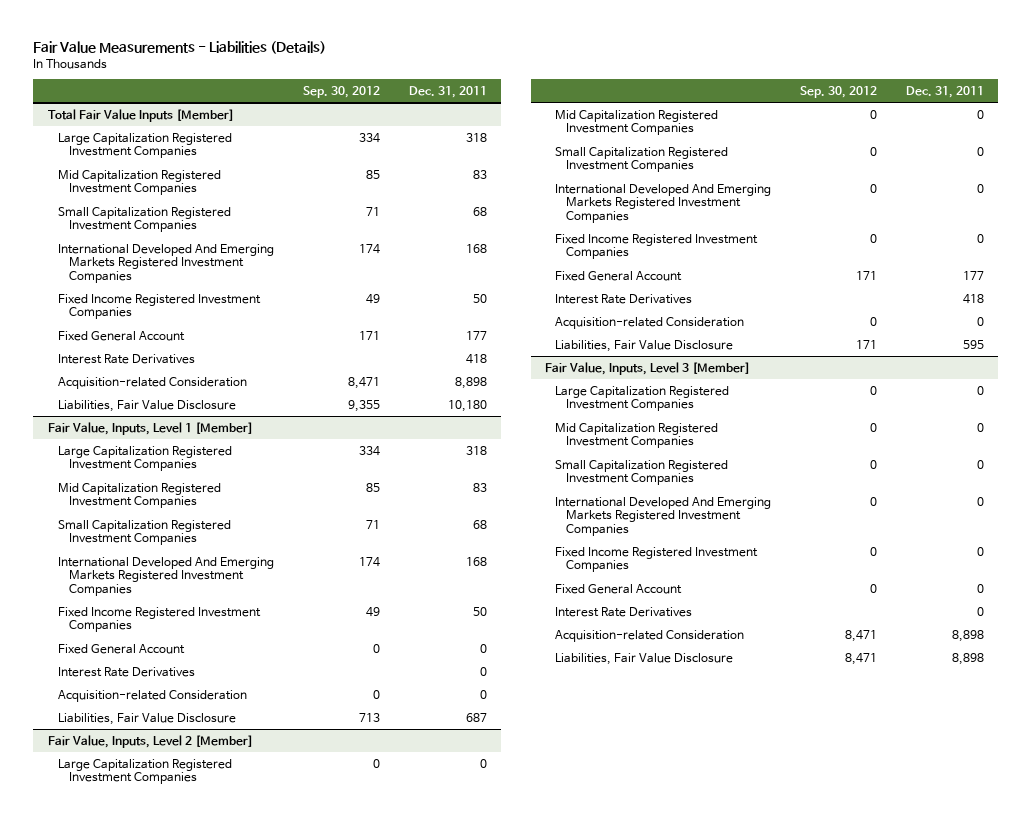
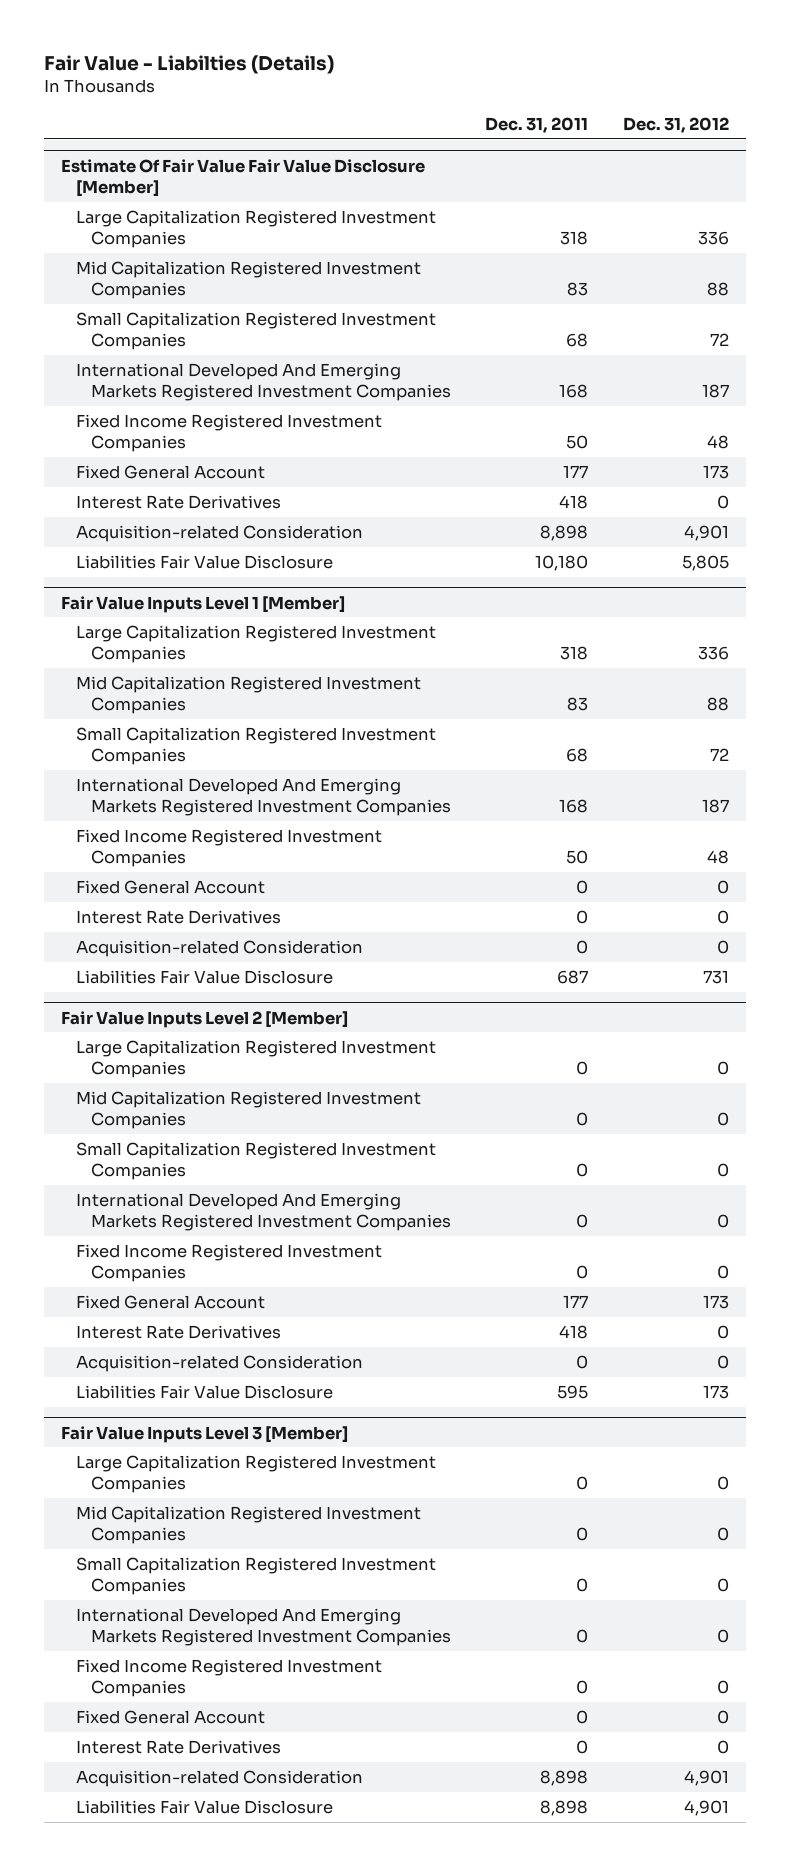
[33,40,327,54] Fair Value Measurements - Liabilities (Details) -> [44,54,335,74] Fair Value - Liabilties (Details)
[303,86,381,99] Sep. 30, 2012 -> none
none -> [622,116,729,133] Dec. 31, 2012
[47,108,234,122] Total Fair Value Inputs [Member] -> none
none -> [61,158,426,197] Estimate Of Fair Value Fair Value Disclosure [Member]
[58,399,237,412] Liabilities, Fair Value Disclosure -> [76,554,334,569] Liabilities Fair Value Disclosure
[47,421,253,435] Fair Value, Inputs, Level 1 [Member] -> [61,595,346,613] Fair Value Inputs Level 1 [Member]
[58,712,237,725] Liabilities, Fair Value Disclosure -> [76,969,334,984] Liabilities Fair Value Disclosure
[47,734,253,748] Fair Value, Inputs, Level 2 [Member] -> [61,1010,349,1028] Fair Value Inputs Level 2 [Member]
[555,339,734,352] Liabilities, Fair Value Disclosure -> [76,1384,334,1399] Liabilities Fair Value Disclosure
[544,361,750,375] Fair Value, Inputs, Level 3 [Member] -> [61,1425,349,1443] Fair Value Inputs Level 3 [Member]
[555,652,734,665] Liabilities, Fair Value Disclosure -> [76,1799,334,1814] Liabilities Fair Value Disclosure

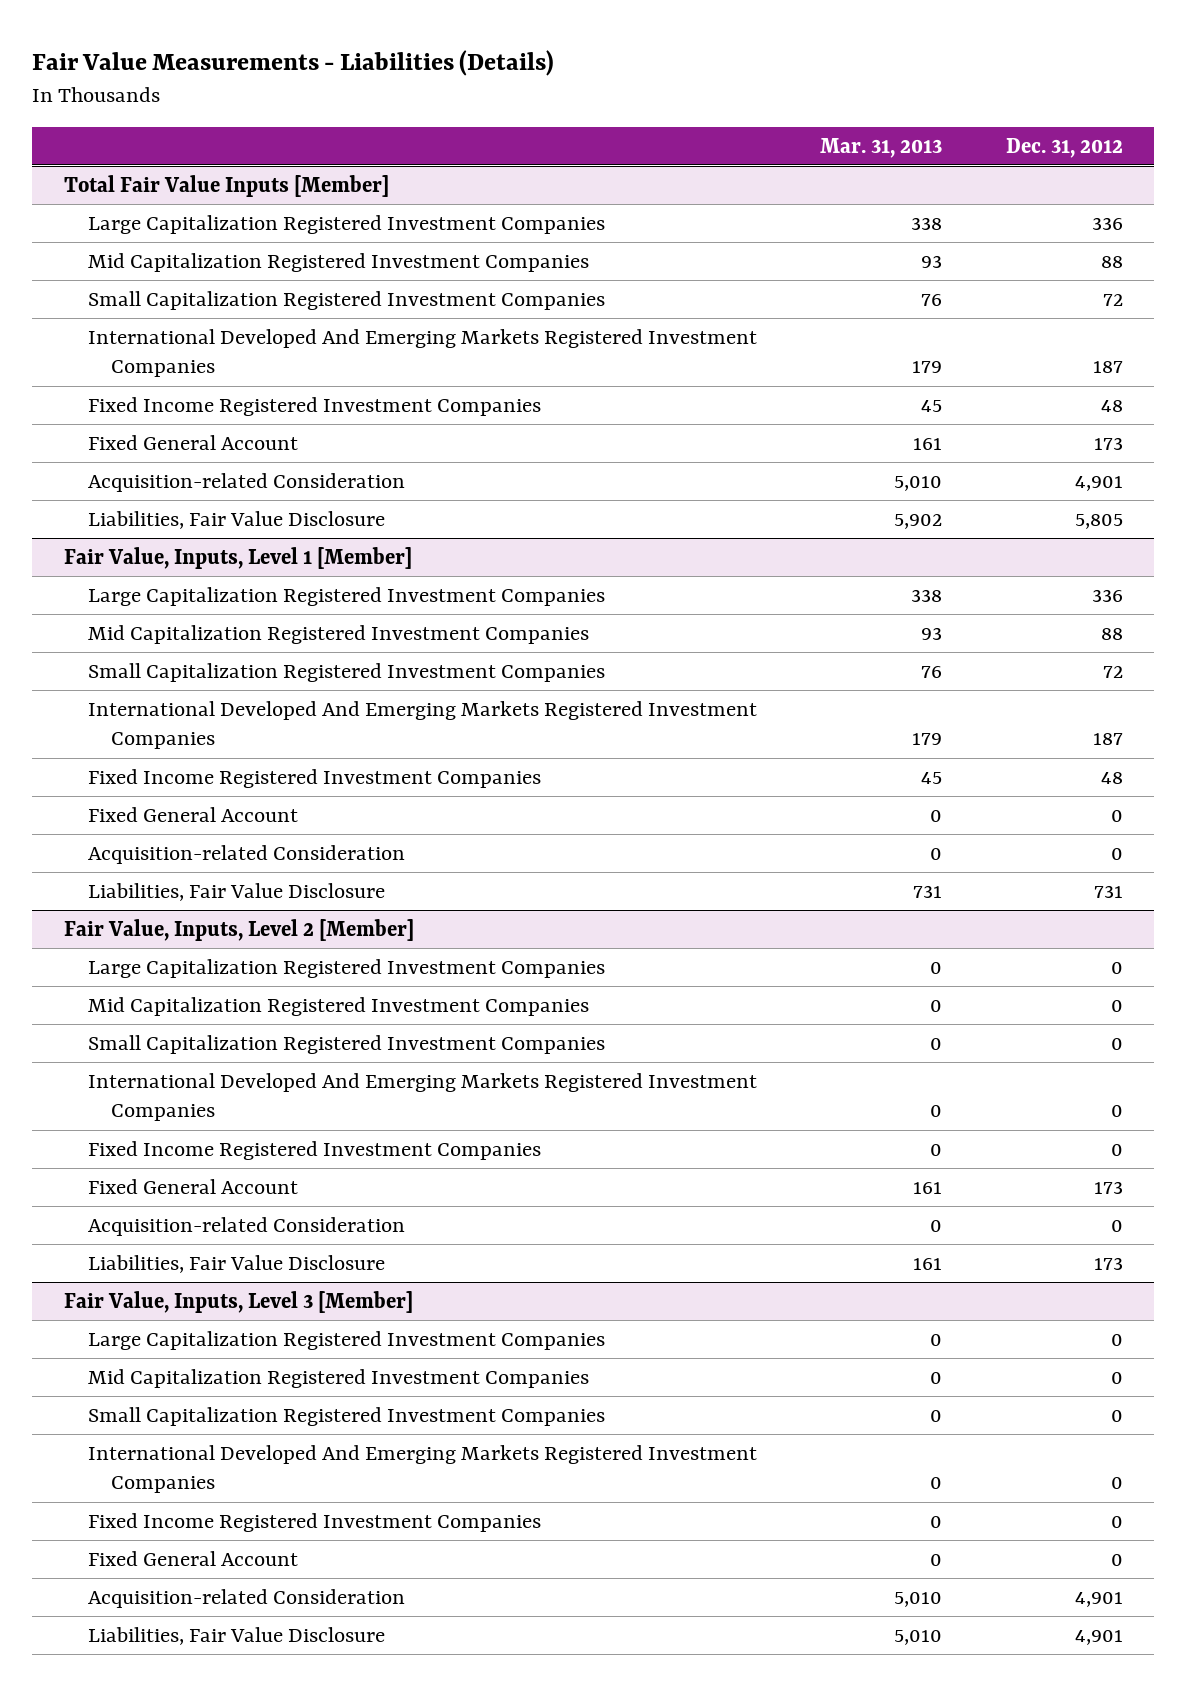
[44,54,335,74] Fair Value - Liabilties (Details) -> [32,49,555,76] Fair Value Measurements - Liabilities (Details)
[485,116,589,133] Dec. 31, 2011 -> none
none -> [820,137,943,158] Mar. 31, 2013
[61,158,426,197] Estimate Of Fair Value Fair Value Disclosure [Member] -> none
none -> [63,174,389,197] Total Fair Value Inputs [Member]
[76,494,282,509] Interest Rate Derivatives -> none
[76,554,334,569] Liabilities Fair Value Disclosure -> [87,510,385,529] Liabilities, Fair Value Disclosure
[61,595,346,613] Fair Value Inputs Level 1 [Member] -> [63,546,412,569] Fair Value, Inputs, Level 1 [Member]
[76,909,282,924] Interest Rate Derivatives -> none
[76,969,334,984] Liabilities Fair Value Disclosure -> [87,882,385,901] Liabilities, Fair Value Disclosure
[61,1010,349,1028] Fair Value Inputs Level 2 [Member] -> [63,918,414,941] Fair Value, Inputs, Level 2 [Member]
[76,1324,282,1339] Interest Rate Derivatives -> none
[76,1384,334,1399] Liabilities Fair Value Disclosure -> [87,1254,385,1273] Liabilities, Fair Value Disclosure
[61,1425,349,1443] Fair Value Inputs Level 3 [Member] -> [63,1290,413,1313] Fair Value, Inputs, Level 3 [Member]
[76,1739,282,1754] Interest Rate Derivatives -> none
[76,1799,334,1814] Liabilities Fair Value Disclosure -> [87,1626,385,1645] Liabilities, Fair Value Disclosure

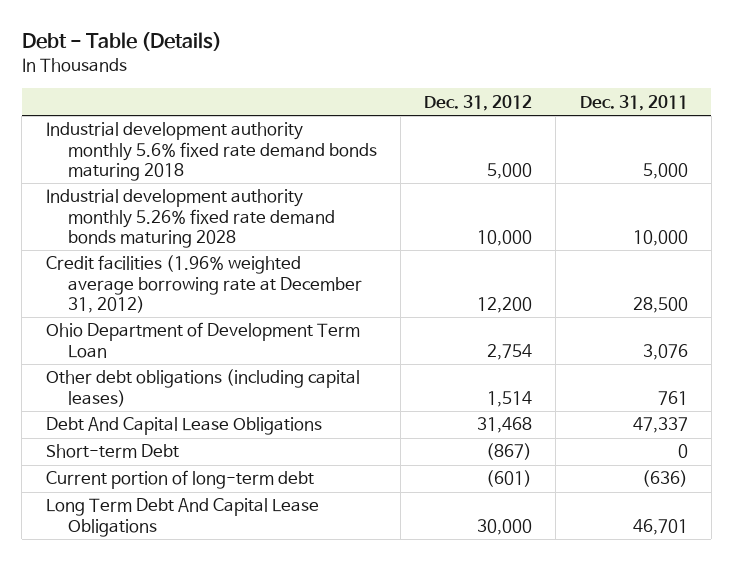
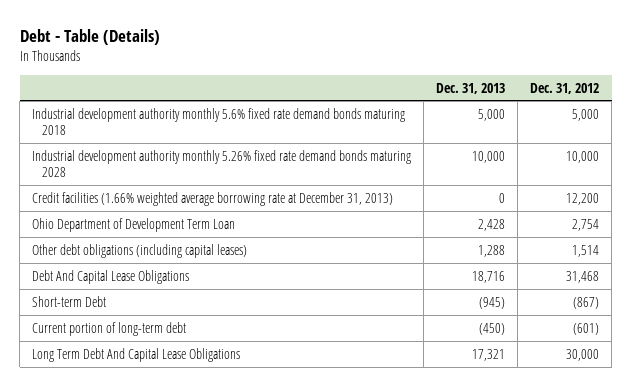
[579,94,688,111] Dec. 31, 2011 -> none
none -> [436,82,506,94] Dec. 31, 2013
[45,255,362,313] Credit facilities (1.96% weighted average borrowing rate at December 31, 2012) -> [32,191,394,206] Credit facilities (1.66% weighted average borrowing rate at December 31, 2013)

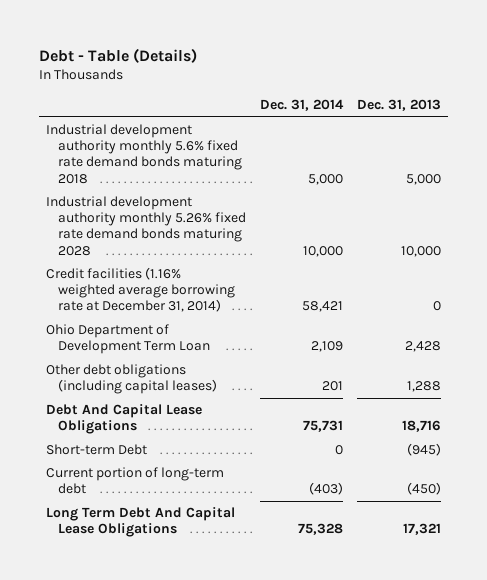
[530,82,600,94] Dec. 31, 2012 -> none
none -> [259,99,344,112] Dec. 31, 2014
[32,191,394,206] Credit facilities (1.66% weighted average borrowing rate at December 31, 2013) -> [46,267,235,313] Credit facilities (1.16% weighted average borrowing rate at December 31, 2014)

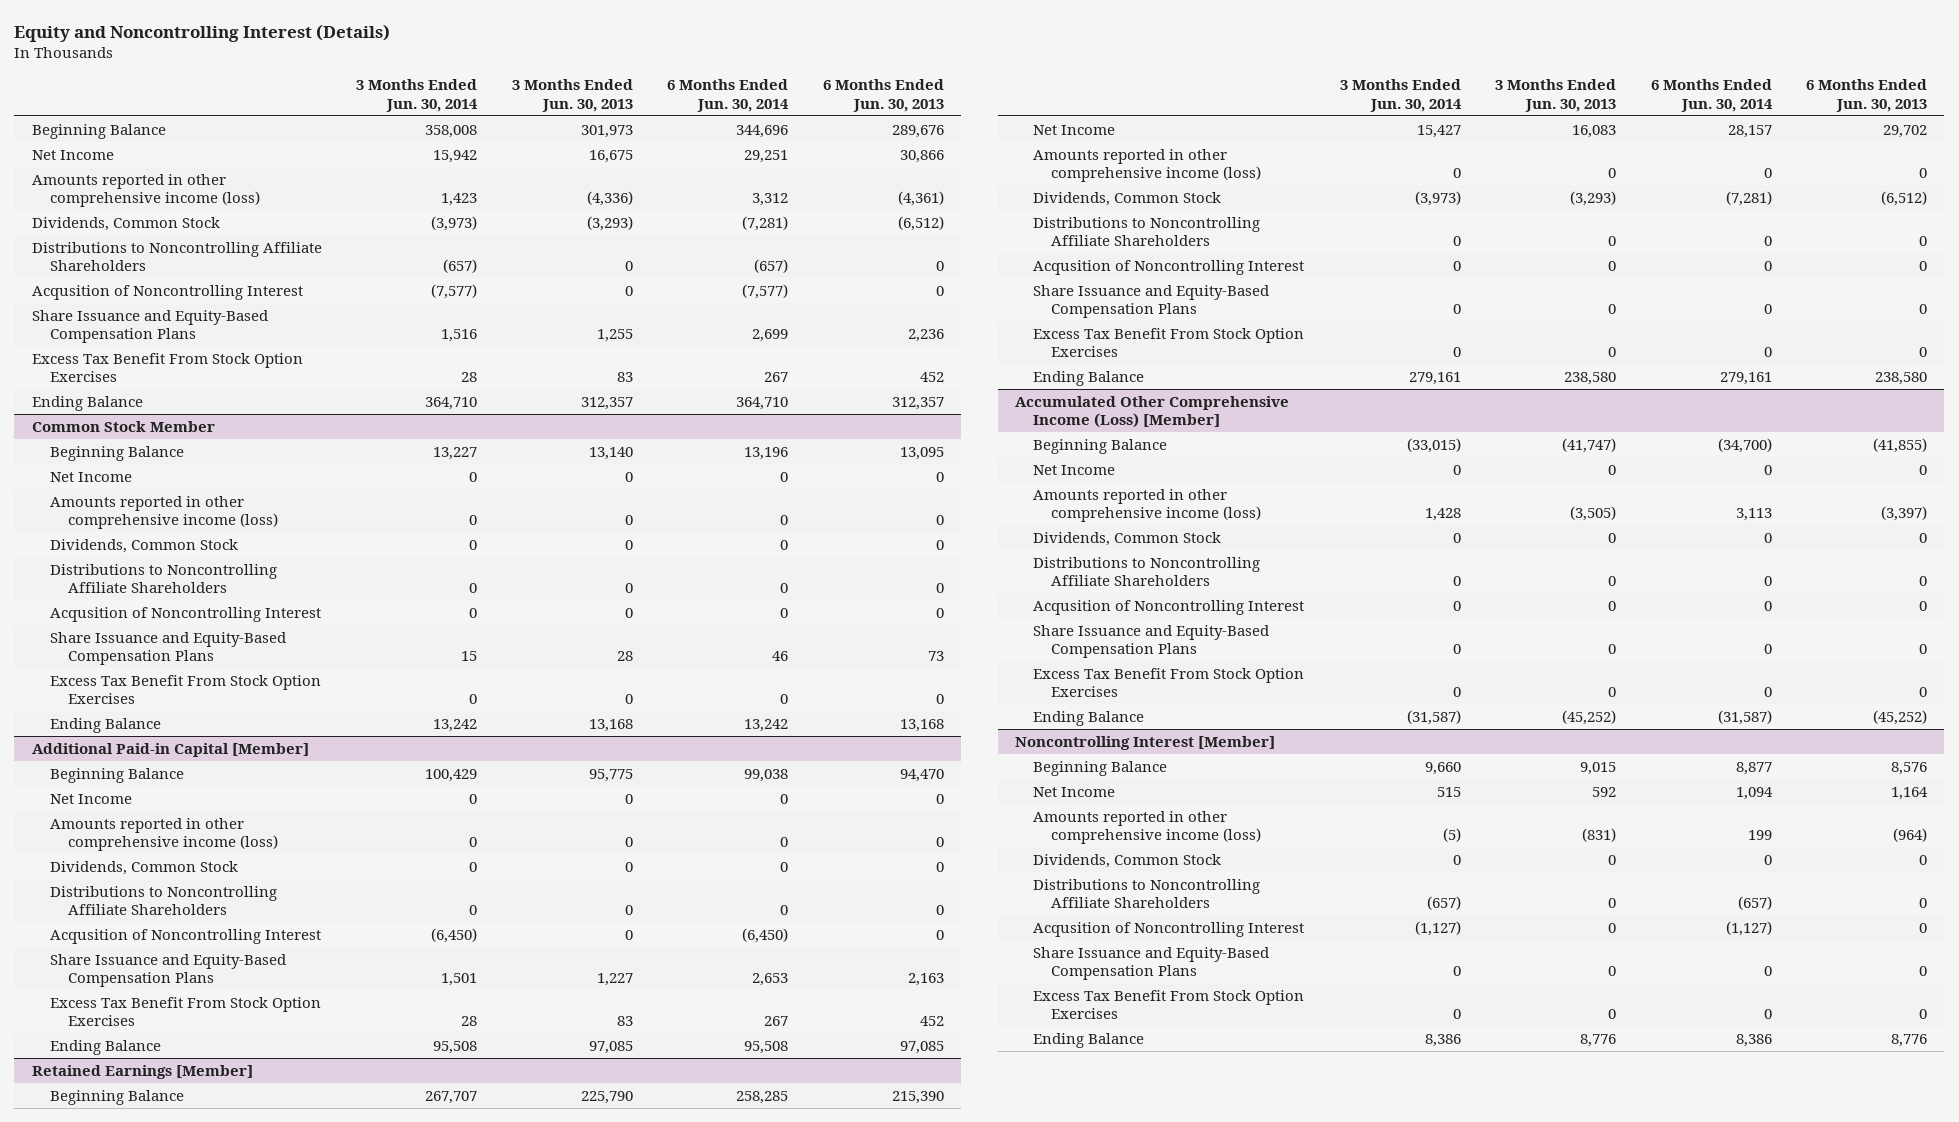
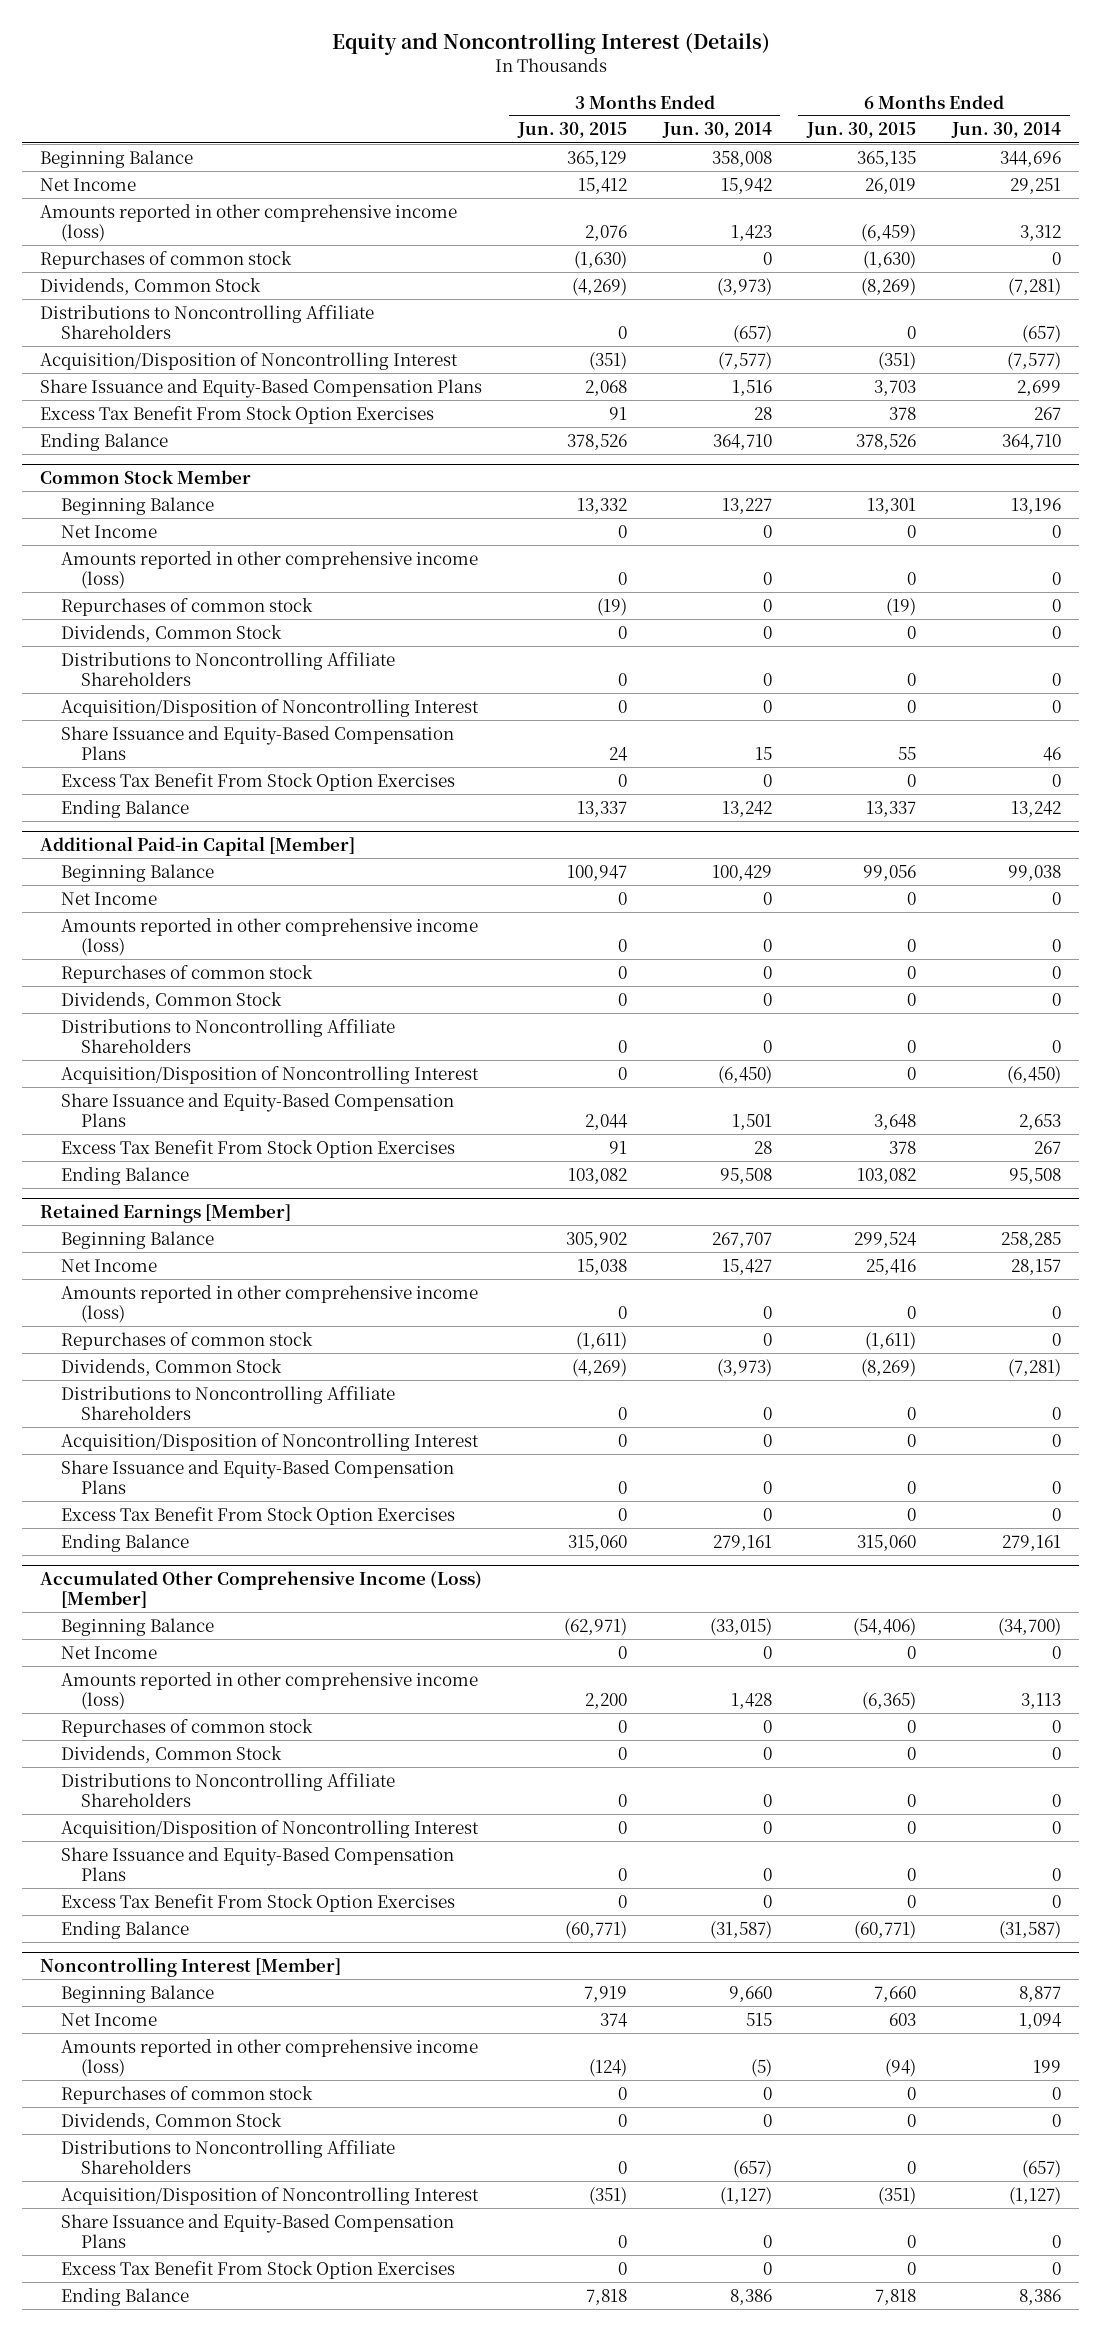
[511,79,633,112] 3 Months Ended Jun. 30, 2013 -> none
[822,79,944,112] 6 Months Ended Jun. 30, 2013 -> none
none -> [516,122,627,139] Jun. 30, 2015
none -> [806,122,917,139] Jun. 30, 2015
none -> [40,250,293,269] Repurchases of common stock
[31,284,303,300] Acqusition of Noncontrolling Interest -> [40,351,459,370] Acquisition/Disposition of Noncontrolling Interest
none -> [60,597,313,616] Repurchases of common stock
[49,606,321,622] Acqusition of Noncontrolling Interest -> [60,698,479,717] Acquisition/Disposition of Noncontrolling Interest
none -> [60,964,313,983] Repurchases of common stock
[49,928,321,944] Acqusition of Noncontrolling Interest -> [60,1065,479,1084] Acquisition/Disposition of Noncontrolling Interest
none -> [60,1331,313,1350] Repurchases of common stock
[1033,259,1305,275] Acqusition of Noncontrolling Interest -> [60,1432,479,1451] Acquisition/Disposition of Noncontrolling Interest
none -> [60,1718,313,1737] Repurchases of common stock
[1033,599,1305,615] Acqusition of Noncontrolling Interest -> [60,1819,479,1838] Acquisition/Disposition of Noncontrolling Interest
none -> [60,2085,313,2104] Repurchases of common stock
[1033,921,1305,937] Acqusition of Noncontrolling Interest -> [60,2186,479,2205] Acquisition/Disposition of Noncontrolling Interest

